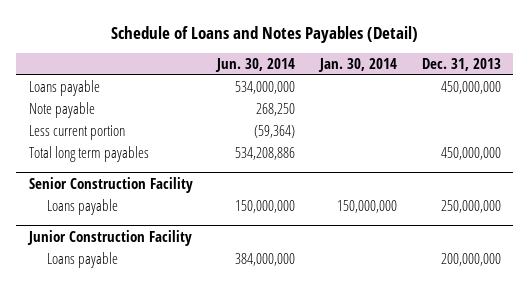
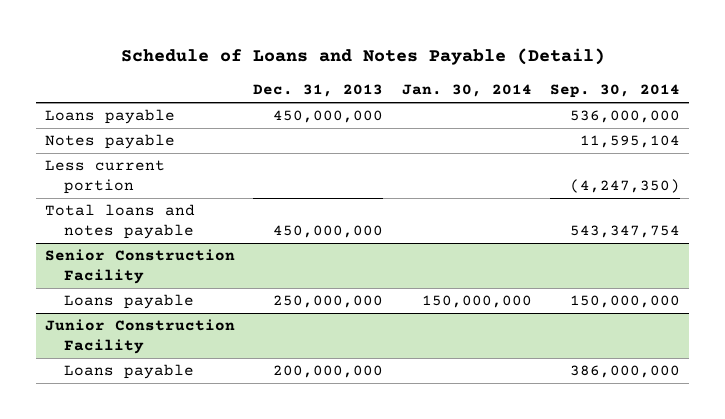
[110,25,418,43] Schedule of Loans and Notes Payables (Detail) -> [120,48,605,66] Schedule of Loans and Notes Payable (Detail)
[215,57,296,72] Jun. 30, 2014 -> none
none -> [549,84,680,99] Sep. 30, 2014
[28,101,95,118] Note payable -> [45,134,176,150] Notes payable
[28,145,149,162] Total long term payables -> [45,204,196,240] Total loans and notes payable

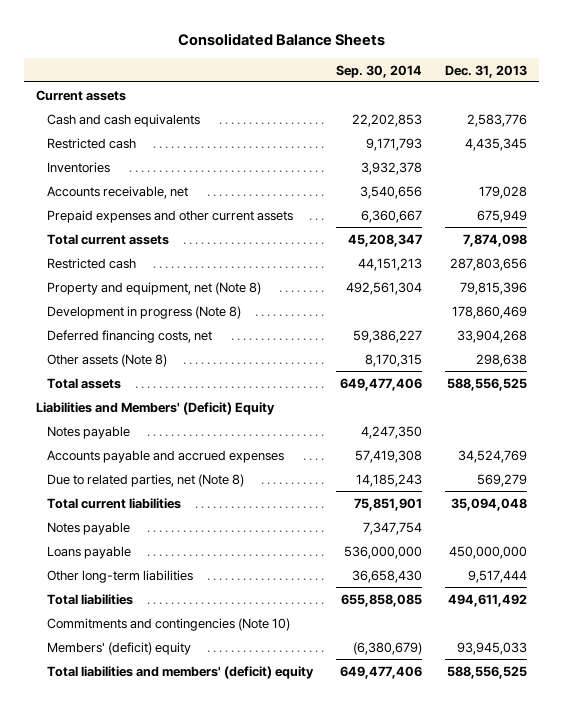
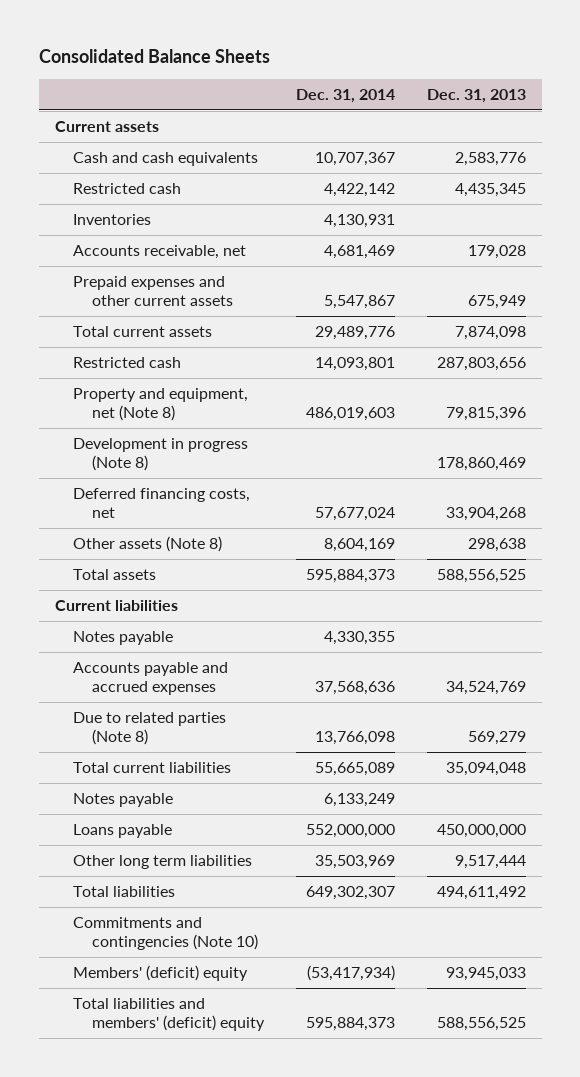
[336,64,423,78] Sep. 30, 2014 -> none
none -> [295,88,395,103] Dec. 31, 2014
[35,401,275,415] Liabilities and Members' (Deficit) Equity -> none
none -> [54,600,178,612] Current liabilities
[46,473,244,487] Due to related parties, net (Note 8) -> [73,712,227,746] Due to related parties (Note 8)
[46,569,193,583] Other long-term liabilities -> [73,855,253,870] Other long term liabilities

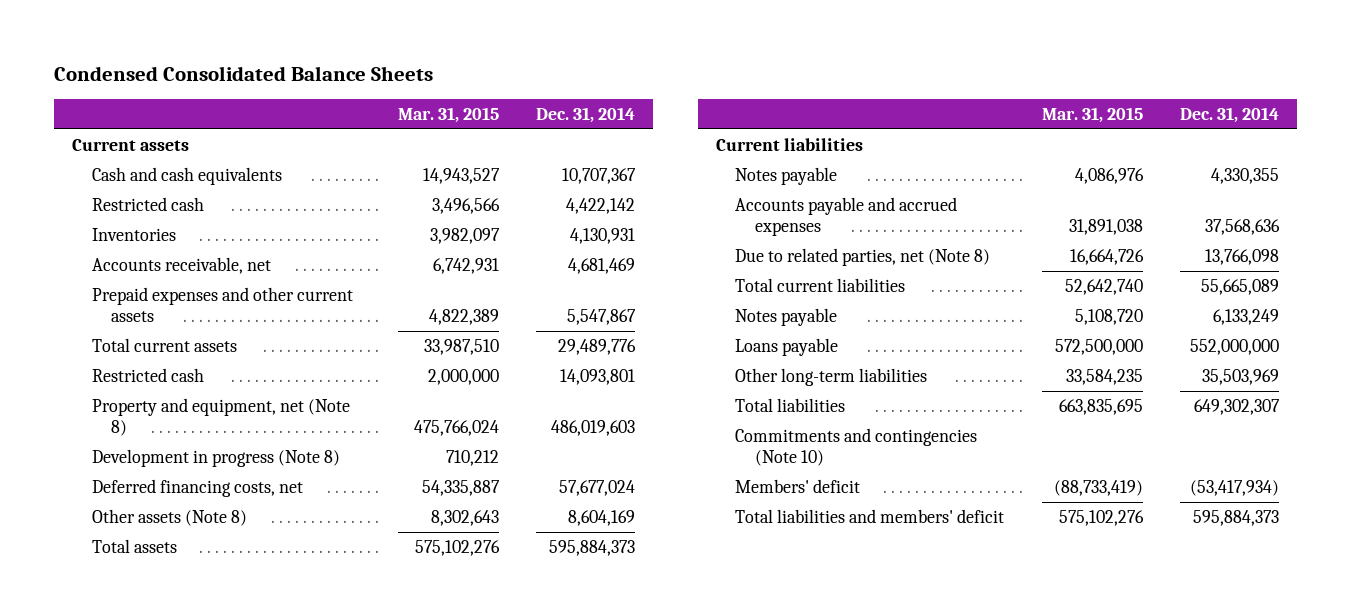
[38,49,270,64] Consolidated Balance Sheets -> [53,66,433,82] Condensed Consolidated Balance Sheets
[426,88,526,103] Dec. 31, 2013 -> none
none -> [397,106,499,123] Mar. 31, 2015
[73,712,227,746] Due to related parties (Note 8) -> [735,247,991,266] Due to related parties, net (Note 8)
[73,855,253,870] Other long term liabilities -> [735,367,928,386] Other long-term liabilities
[73,965,249,982] Members' (deficit) equity -> [735,478,861,493] Members' deficit
[73,998,266,1032] Total liabilities and members' (deficit) equity -> [735,508,1005,523] Total liabilities and members' deficit

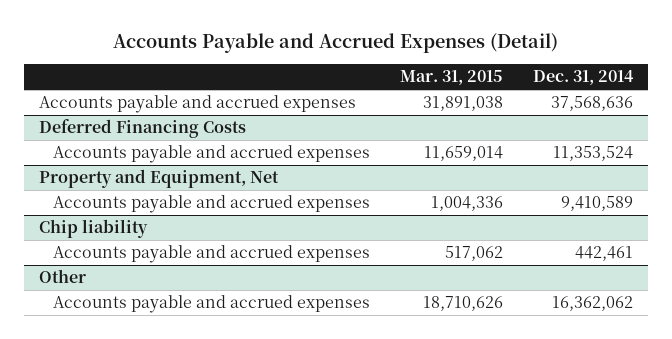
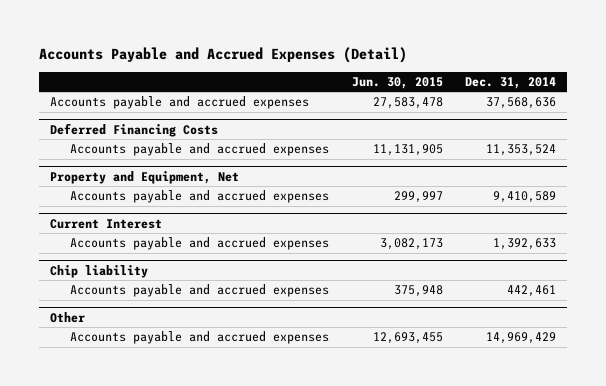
[400,70,504,86] Mar. 31, 2015 -> none
none -> [351,77,443,90] Jun. 30, 2015
none -> [50,218,163,229] Current Interest
none -> [70,237,330,251] Accounts payable and accrued expenses
[551,296,633,312] 16,362,062 -> [485,332,556,345] 14,969,429

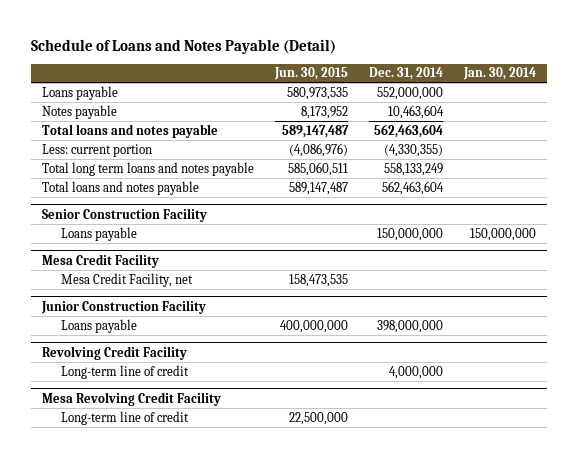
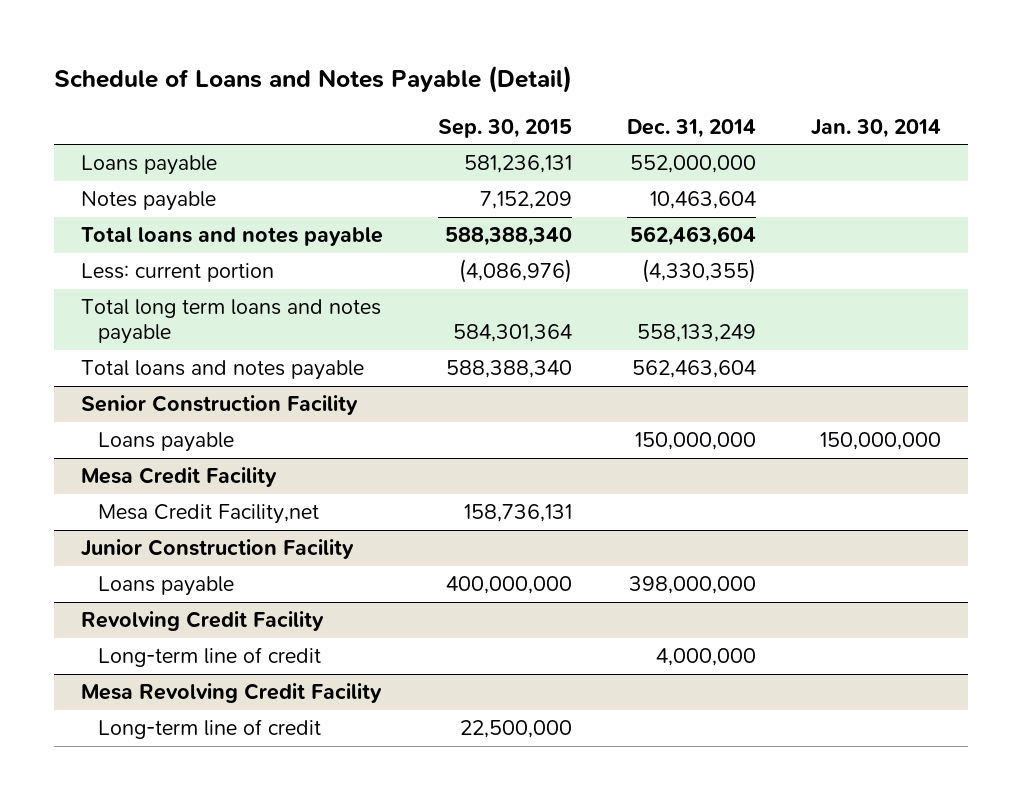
[273,67,348,81] Jun. 30, 2015 -> none
none -> [438,118,573,138] Sep. 30, 2015
[61,272,194,287] Mesa Credit Facility, net -> [97,504,319,525] Mesa Credit Facility,net

